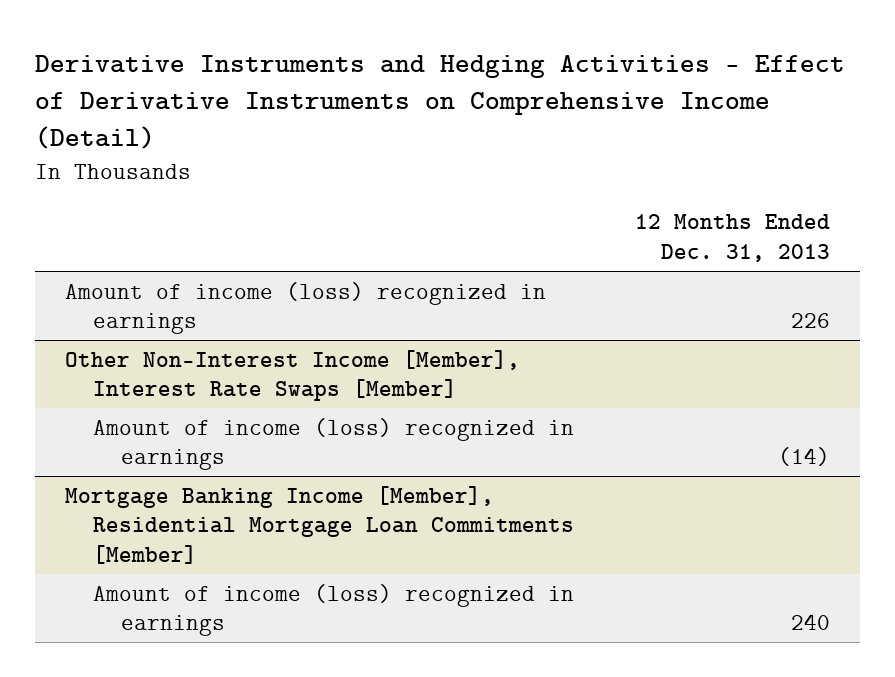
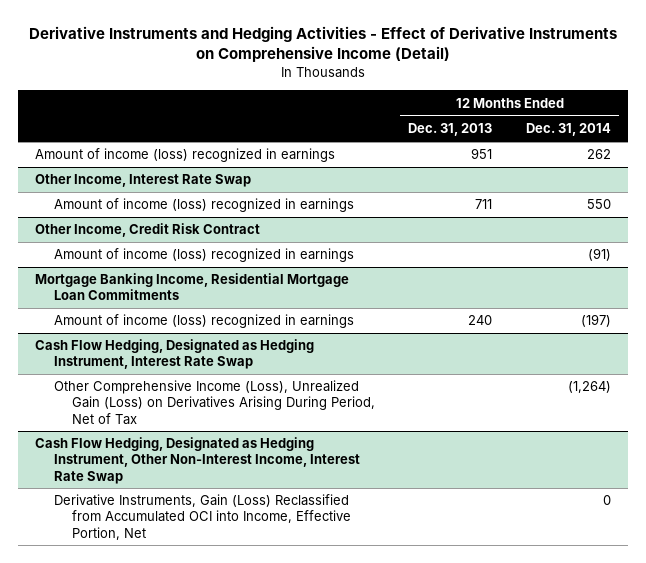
none -> [525,123,611,137] Dec. 31, 2014
[790,313,830,329] 226 -> [471,148,493,160] 951
[65,349,521,402] Other Non-Interest Income [Member], Interest Rate Swaps [Member] -> [35,174,252,188] Other Income, Interest Rate Swap
[777,447,830,467] (14) -> [475,199,493,210] 711
none -> [35,223,261,238] Other Income, Credit Risk Contract
none -> [53,248,354,263] Amount of income (loss) recognized in earnings
[65,485,574,565] Mortgage Banking Income [Member], Residential Mortgage Loan Commitments [Member] -> [35,273,350,301] Mortgage Banking Income, Residential Mortgage Loan Commitments
none -> [35,339,315,370] Cash Flow Hedging, Designated as Hedging Instrument, Interest Rate Swap
none -> [53,380,375,425] Other Comprehensive Income (Loss), Unrealized Gain (Loss) on Derivatives Arising During Period, Net of Tax
none -> [35,437,360,484] Cash Flow Hedging, Designated as Hedging Instrument, Other Non-Interest Income, Interest Rate Swap
none -> [53,494,351,540] Derivative Instruments, Gain (Loss) Reclassified from Accumulated OCI into Income, Effective Portion, Net

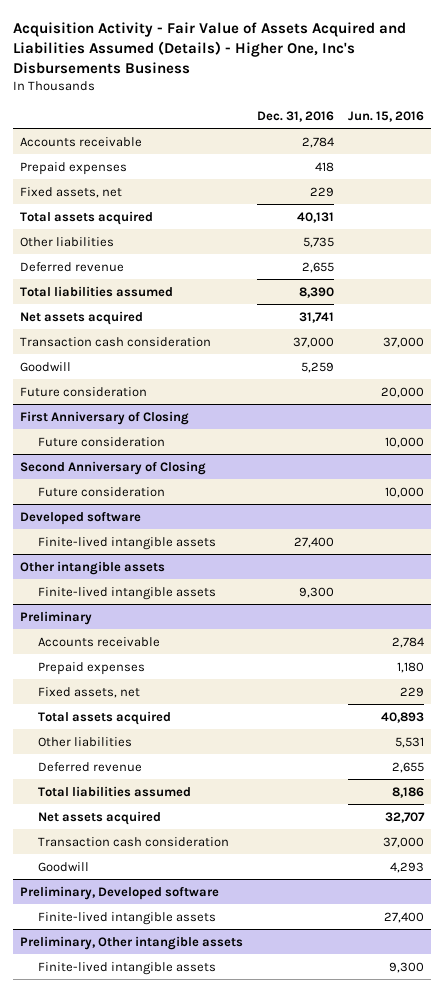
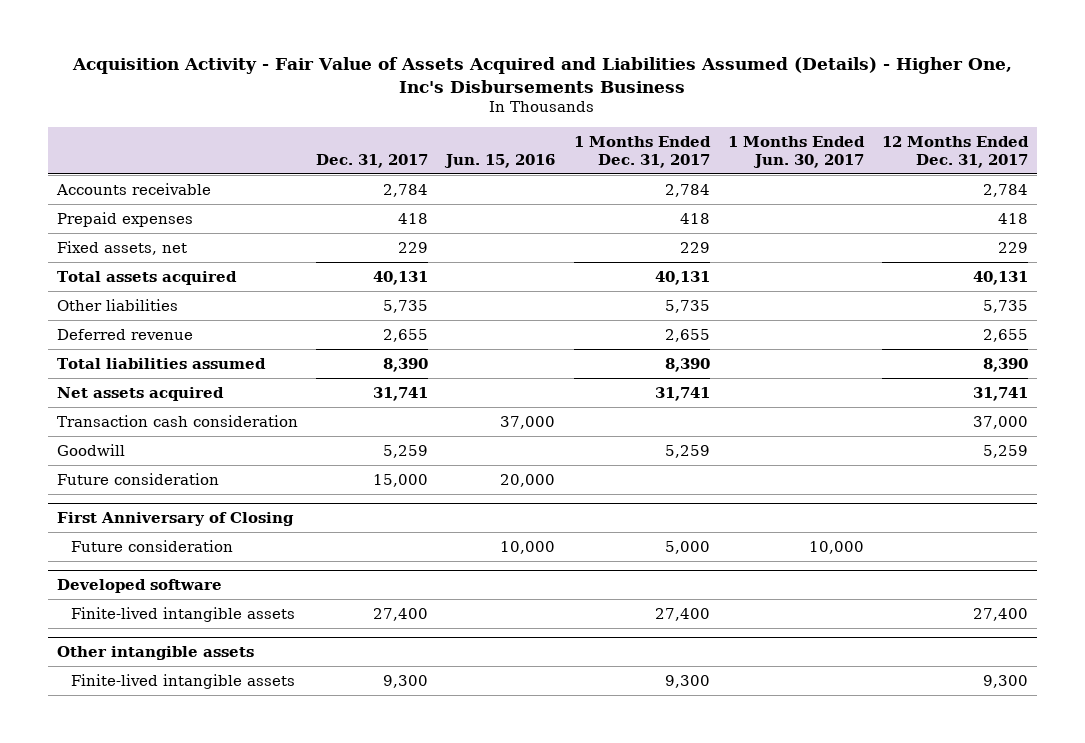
[257,110,335,122] Dec. 31, 2016 -> none
none -> [315,153,428,168] Dec. 31, 2017
none -> [573,135,711,168] 1 Months Ended Dec. 31, 2017
none -> [727,135,865,168] 1 Months Ended Jun. 30, 2017
none -> [882,135,1030,168] 12 Months Ended Dec. 31, 2017
[20,460,207,475] Second Anniversary of Closing -> none
[38,486,166,497] Future consideration -> none
[20,610,93,625] Preliminary -> none
[38,636,161,647] Accounts receivable -> none
[38,661,146,675] Prepaid expenses -> none
[38,686,141,698] Fixed assets, net -> none
[38,710,172,725] Total assets acquired -> none
[38,736,133,747] Other liabilities -> none
[38,761,143,772] Deferred revenue -> none
[38,785,192,797] Total liabilities assumed -> none
[38,810,162,825] Net assets acquired -> none
[38,836,230,847] Transaction cash consideration -> none
[38,861,90,872] Goodwill -> none
[20,885,220,900] Preliminary, Developed software -> none
[38,911,217,925] Finite-lived intangible assets -> none
[20,935,244,950] Preliminary, Other intangible assets -> none
[38,961,217,975] Finite-lived intangible assets -> none

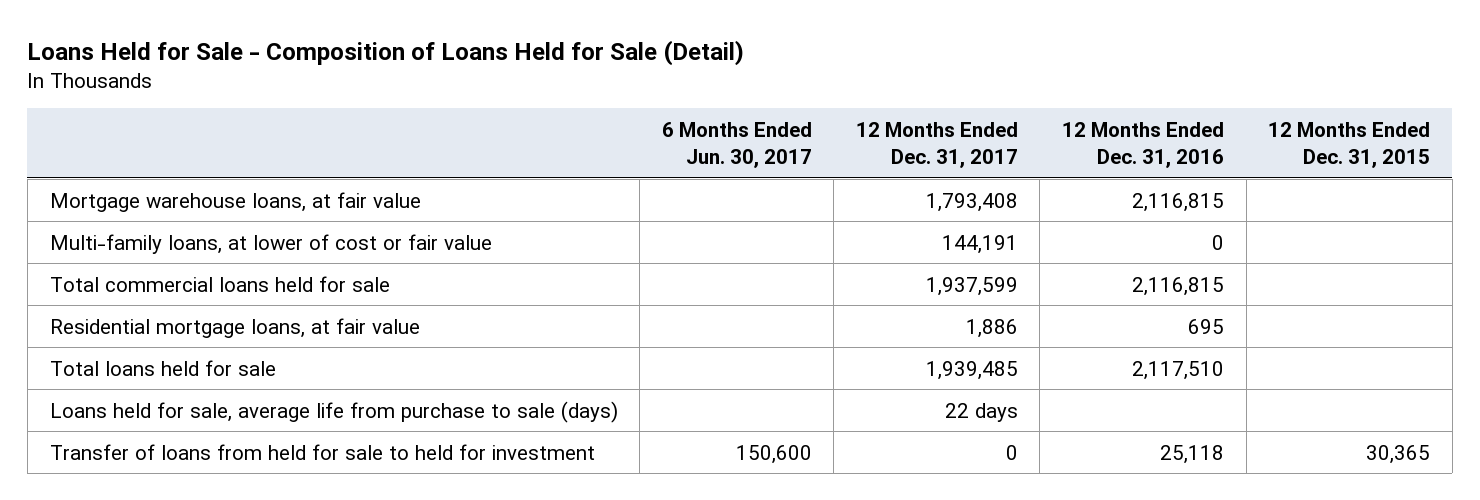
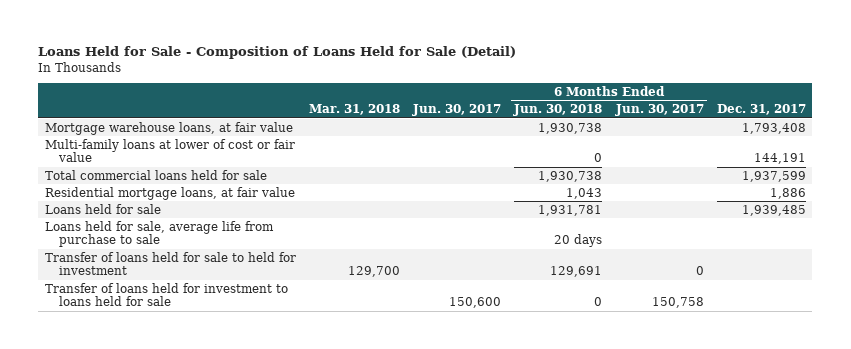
[855,122,1018,168] 12 Months Ended Dec. 31, 2017 -> none
[1061,122,1224,168] 12 Months Ended Dec. 31, 2016 -> none
[1268,122,1431,168] 12 Months Ended Dec. 31, 2015 -> none
none -> [309,104,401,116] Mar. 31, 2018
none -> [412,104,502,117] Jun. 30, 2017
none -> [513,104,603,117] Jun. 30, 2018
none -> [716,104,806,116] Dec. 31, 2017
[49,233,492,254] Multi-family loans, at lower of cost or fair value -> [44,138,295,163] Multi-family loans at lower of cost or fair value
[49,359,276,376] Total loans held for sale -> [44,203,161,214] Loans held for sale
[49,400,618,423] Loans held for sale, average life from purchase to sale (days) -> [44,220,274,248] Loans held for sale, average life from purchase to sale
[49,443,595,460] Transfer of loans from held for sale to held for investment -> [44,251,296,276] Transfer of loans held for sale to held for investment
[735,444,812,464] 150,600 -> [695,266,704,276] 0
none -> [44,282,288,307] Transfer of loans held for investment to loans held for sale

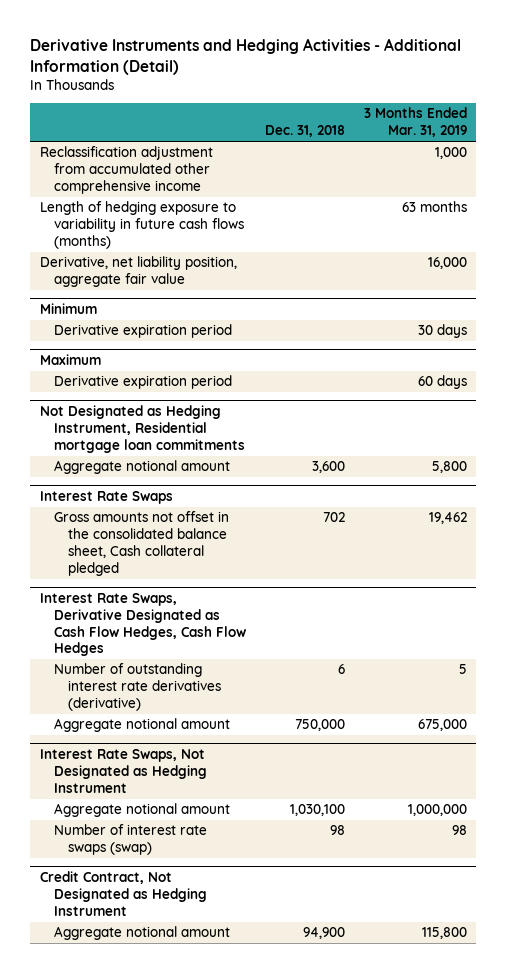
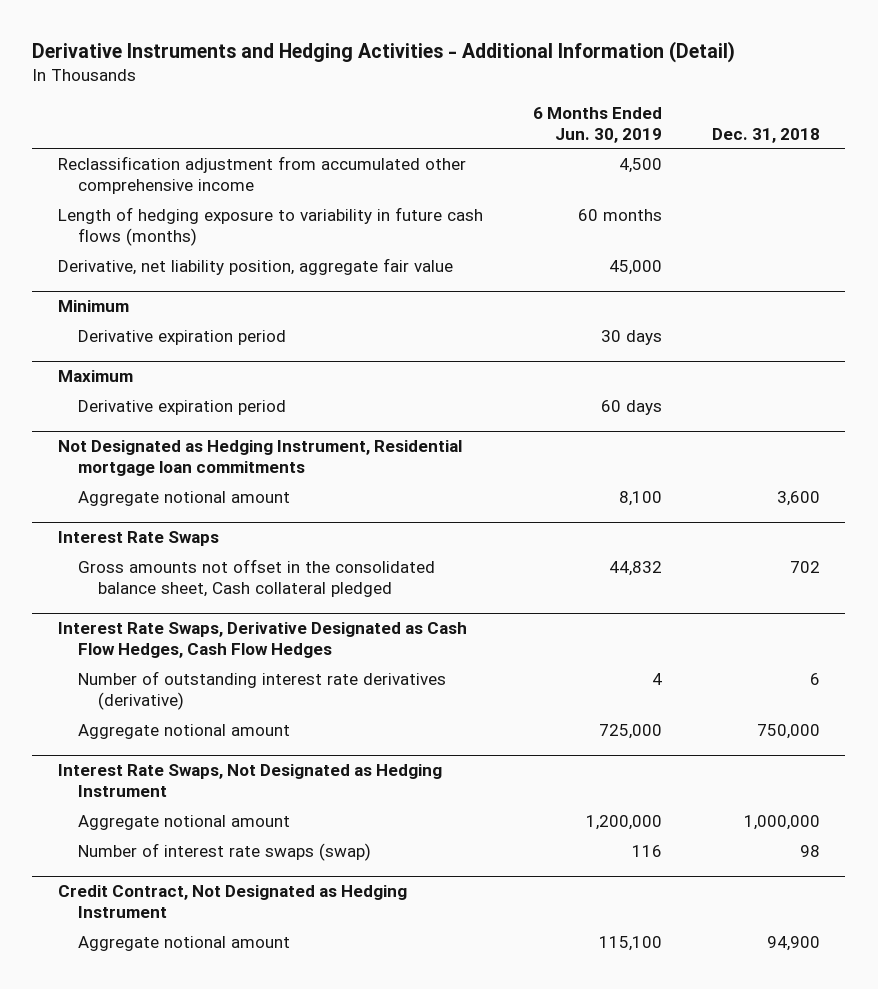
[363,107,467,138] 3 Months Ended Mar. 31, 2019 -> none
none -> [532,106,662,143] 6 Months Ended Jun. 30, 2019
[289,804,345,817] 1,030,100 -> [744,814,821,830] 1,000,000

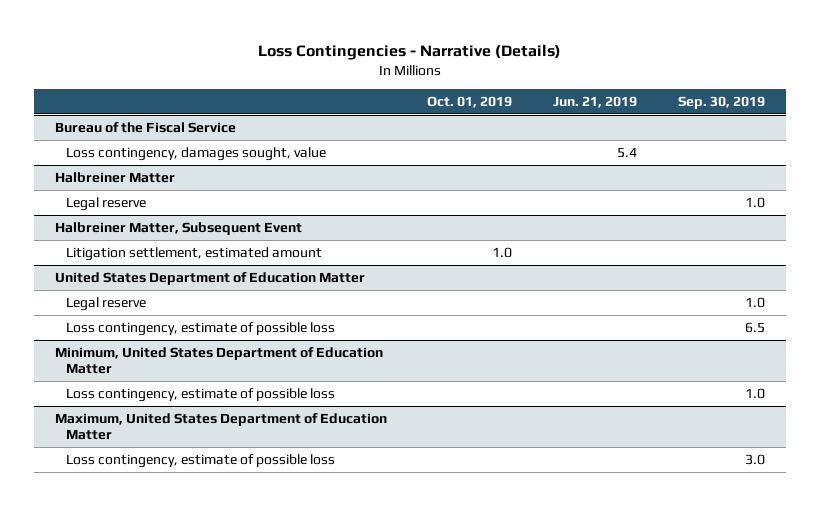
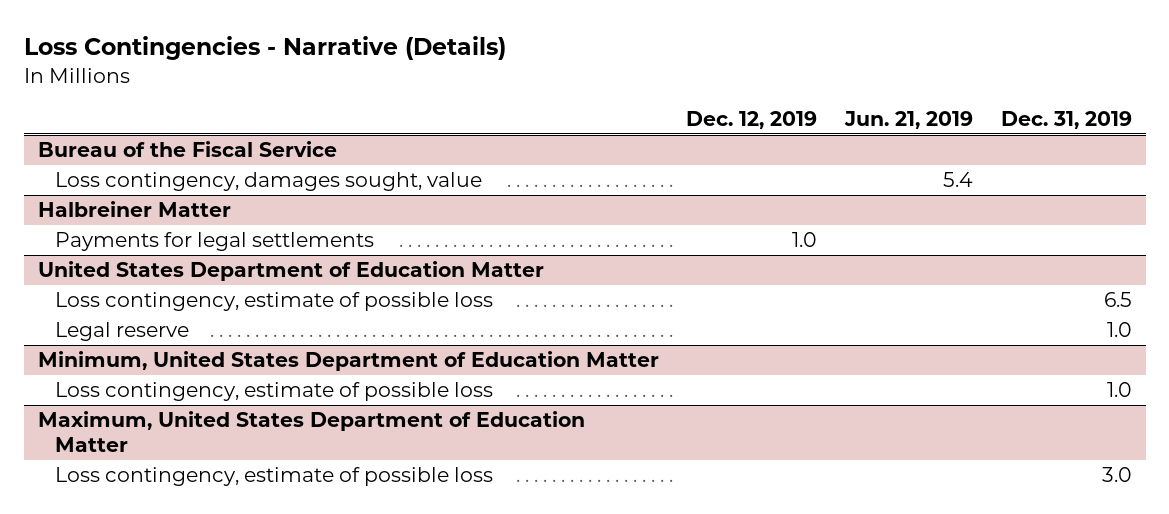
[427,96,513,109] Oct. 01, 2019 -> none
[678,96,766,110] Sep. 30, 2019 -> none
none -> [686,110,818,129] Dec. 12, 2019
none -> [1000,110,1132,129] Dec. 31, 2019
[66,196,147,211] Legal reserve -> none
[54,221,302,235] Halbreiner Matter, Subsequent Event -> none
[66,246,323,261] Litigation settlement, estimated amount -> none
none -> [55,232,375,252] Payments for legal settlements
[66,296,147,311] Legal reserve -> [55,322,190,342] Legal reserve

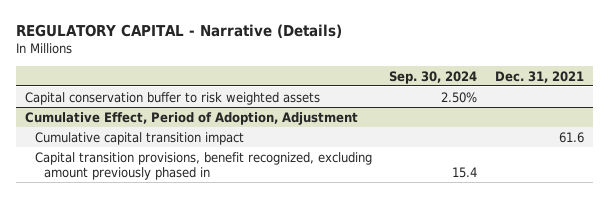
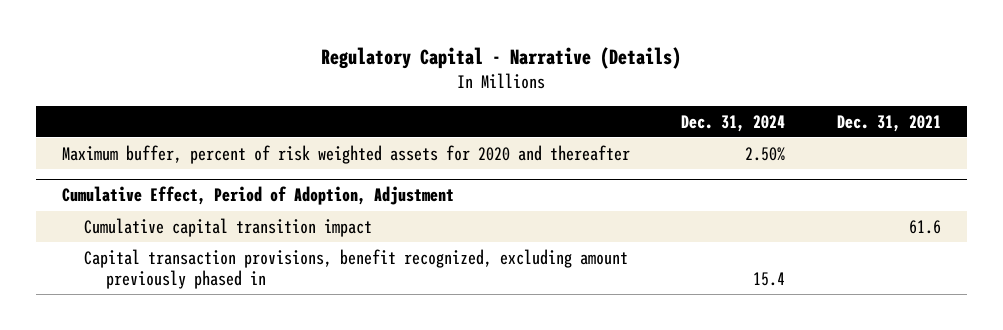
[16,23,343,38] REGULATORY CAPITAL - Narrative (Details) -> [321,47,682,70] Regulatory Capital - Narrative (Details)
[389,70,478,84] Sep. 30, 2024 -> none
none -> [681,114,786,132] Dec. 31, 2024
[24,91,320,105] Capital conservation buffer to risk weighted assets -> [62,144,631,164] Maximum buffer, percent of risk weighted assets for 2020 and thereafter
[34,151,372,181] Capital transition provisions, benefit recognized, excluding amount previously phased in -> [83,248,628,290] Capital transaction provisions, benefit recognized, excluding amount previously phased in

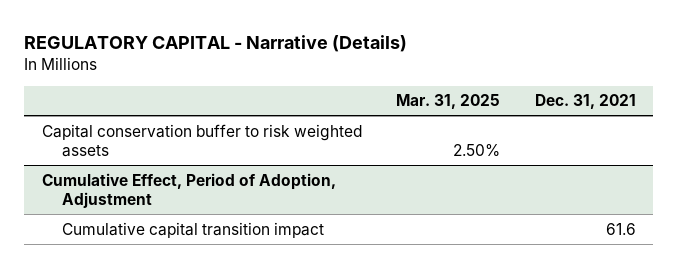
[321,47,682,70] Regulatory Capital - Narrative (Details) -> [24,34,408,52] REGULATORY CAPITAL - Narrative (Details)
[681,114,786,132] Dec. 31, 2024 -> none
none -> [396,94,501,110] Mar. 31, 2025
[62,144,631,164] Maximum buffer, percent of risk weighted assets for 2020 and thereafter -> [41,123,362,157] Capital conservation buffer to risk weighted assets
[83,248,628,290] Capital transaction provisions, benefit recognized, excluding amount previously phased in -> none

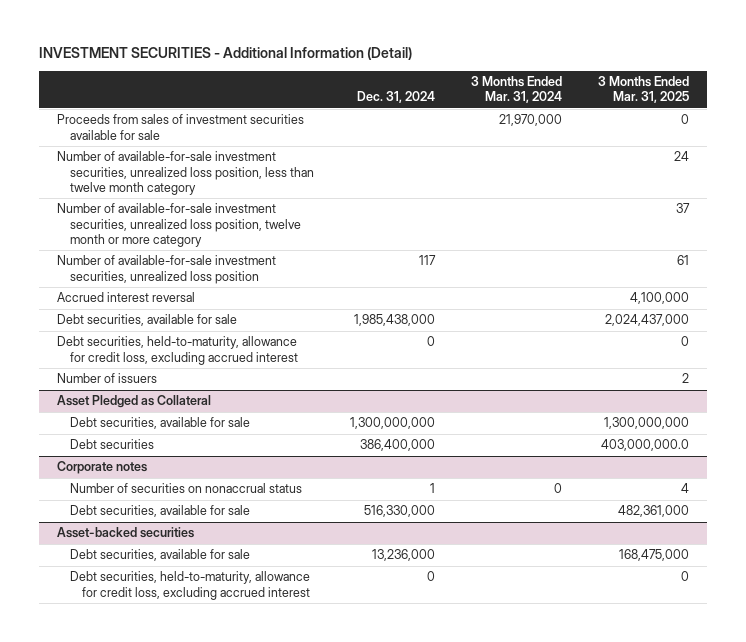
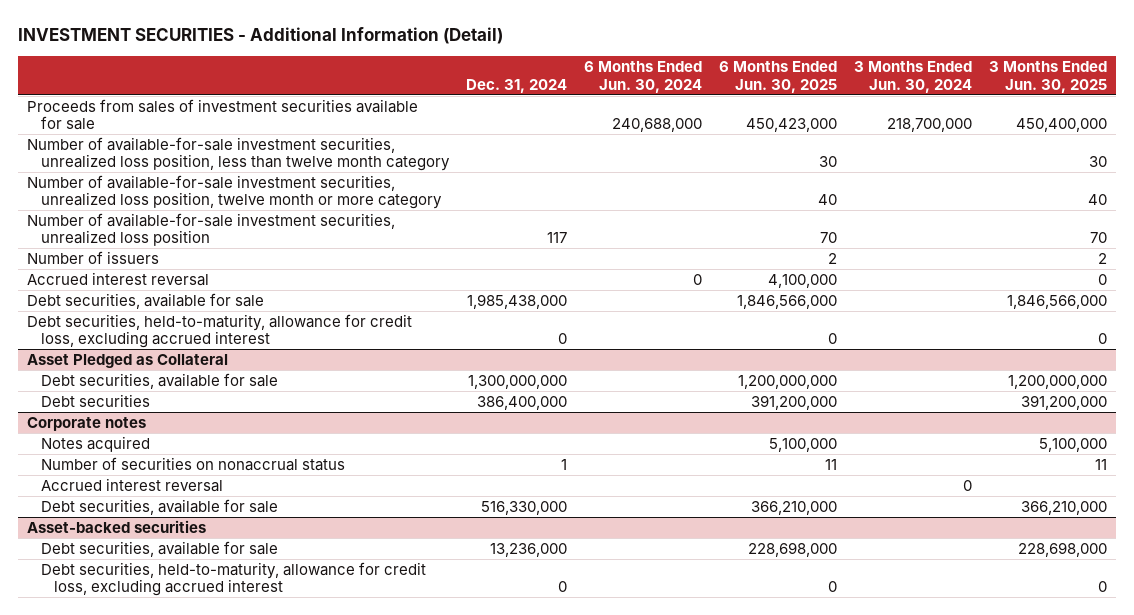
[470,76,562,104] 3 Months Ended Mar. 31, 2024 -> none
[597,76,689,104] 3 Months Ended Mar. 31, 2025 -> none
none -> [583,61,702,93] 6 Months Ended Jun. 30, 2024
none -> [719,61,838,93] 6 Months Ended Jun. 30, 2025
none -> [854,61,973,93] 3 Months Ended Jun. 30, 2024
none -> [989,61,1108,93] 3 Months Ended Jun. 30, 2025
[57,373,158,384] Number of issuers -> [26,250,159,264] Number of issuers
none -> [40,435,150,452] Notes acquired
none -> [40,477,223,492] Accrued interest reversal

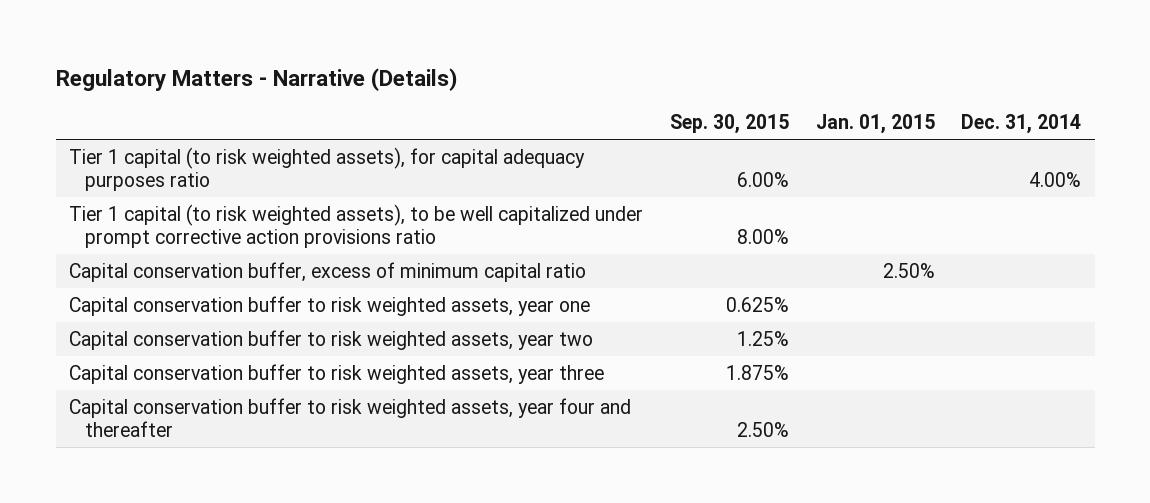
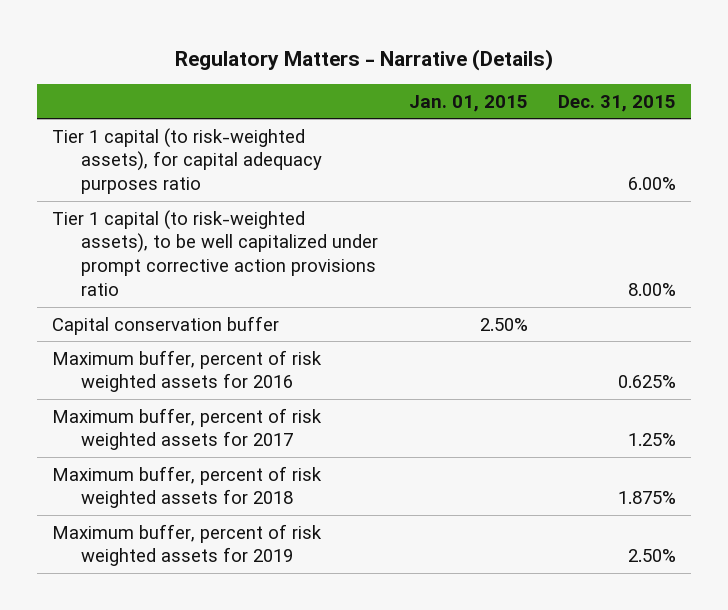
[669,114,789,135] Sep. 30, 2015 -> none
[961,114,1082,135] Dec. 31, 2014 -> none
none -> [558,94,677,112] Dec. 31, 2015
[68,146,585,191] Tier 1 capital (to risk weighted assets), for capital adequacy purposes ratio -> [52,127,323,195] Tier 1 capital (to risk-weighted assets), for capital adequacy purposes ratio
[68,203,643,248] Tier 1 capital (to risk weighted assets), to be well capitalized under prompt corrective action provisions ratio -> [52,209,379,297] Tier 1 capital (to risk-weighted assets), to be well capitalized under prompt corrective action provisions ratio
[68,261,586,282] Capital conservation buffer, excess of minimum capital ratio -> [52,315,280,335] Capital conservation buffer
[68,295,590,316] Capital conservation buffer to risk weighted assets, year one -> [52,349,323,393] Maximum buffer, percent of risk weighted assets for 2016
[68,329,593,350] Capital conservation buffer to risk weighted assets, year two -> [52,407,323,451] Maximum buffer, percent of risk weighted assets for 2017
[68,363,604,384] Capital conservation buffer to risk weighted assets, year three -> [52,465,323,509] Maximum buffer, percent of risk weighted assets for 2018
[68,397,631,437] Capital conservation buffer to risk weighted assets, year four and thereafter -> [52,523,323,567] Maximum buffer, percent of risk weighted assets for 2019

